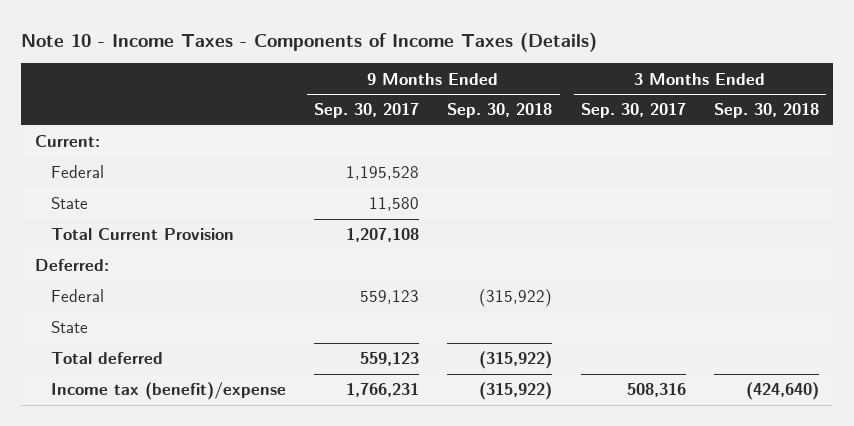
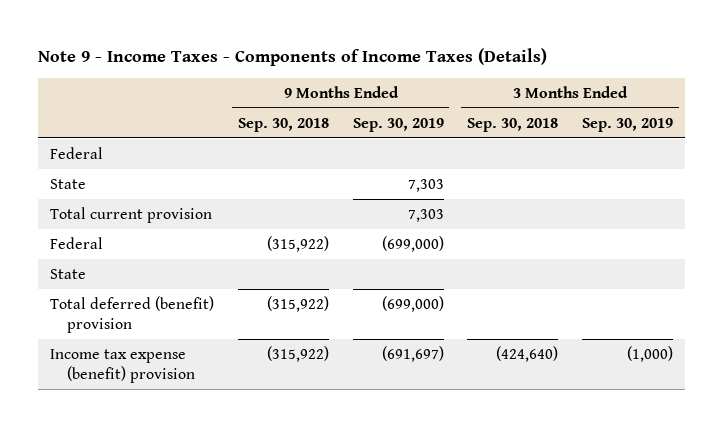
[20,31,597,52] Note 10 - Income Taxes - Components of Income Taxes (Details) -> [38,48,548,67] Note 9 - Income Taxes - Components of Income Taxes (Details)
[314,103,420,119] Sep. 30, 2017 -> none
[580,103,686,119] Sep. 30, 2017 -> none
none -> [352,117,444,132] Sep. 30, 2019
none -> [582,117,674,132] Sep. 30, 2019
[34,135,100,148] Current: -> none
[34,259,109,272] Deferred: -> none
[50,228,234,241] Total Current Provision -> [49,206,212,223] Total current provision
[50,352,163,365] Total deferred -> [49,295,214,334] Total deferred (benefit) provision
[50,382,286,401] Income tax (benefit)/expense -> [49,348,196,384] Income tax expense (benefit) provision

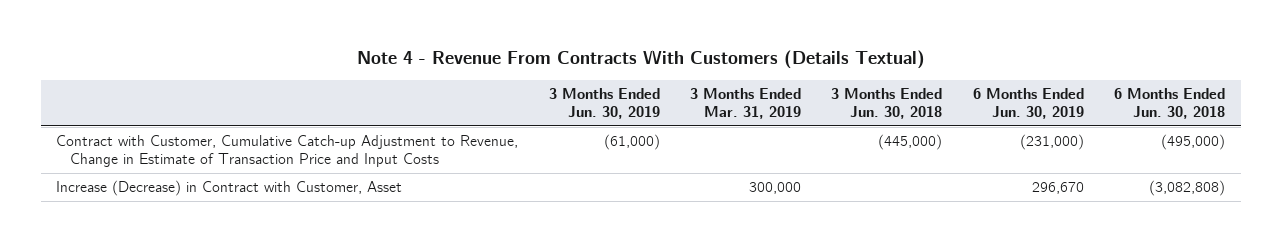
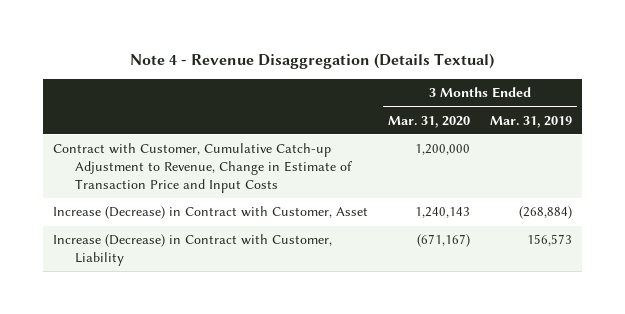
[356,49,925,70] Note 4 - Revenue From Contracts With Customers (Details Textual) -> [130,52,495,69] Note 4 - Revenue Disaggregation (Details Textual)
[548,87,660,120] 3 Months Ended Jun. 30, 2019 -> none
[831,87,943,120] 3 Months Ended Jun. 30, 2018 -> none
[972,87,1084,120] 6 Months Ended Jun. 30, 2019 -> none
[1114,87,1226,120] 6 Months Ended Jun. 30, 2018 -> none
none -> [387,115,470,128] Mar. 31, 2020
[749,182,802,195] 300,000 -> [519,206,573,220] (268,884)
none -> [52,234,332,266] Increase (Decrease) in Contract with Customer, Liability

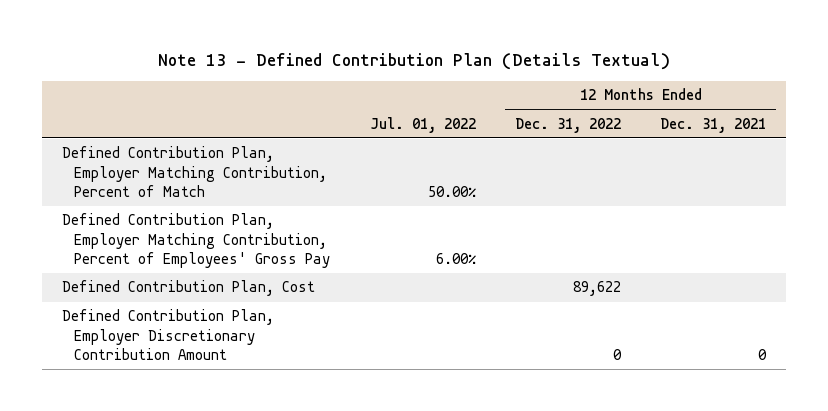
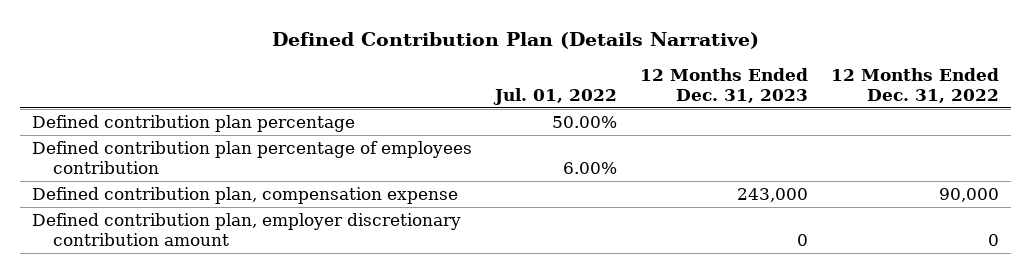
[158,52,671,70] Note 13 - Defined Contribution Plan (Details Textual) -> [271,31,759,49] Defined Contribution Plan (Details Narrative)
[660,117,767,133] Dec. 31, 2021 -> none
none -> [640,68,809,103] 12 Months Ended Dec. 31, 2023
[62,146,328,198] Defined Contribution Plan, Employer Matching Contribution, Percent of Match -> [31,115,355,133] Defined contribution plan percentage
[62,213,331,269] Defined Contribution Plan, Employer Matching Contribution, Percent of Employees' Gross Pay -> [31,141,472,174] Defined contribution plan percentage of employees contribution
[62,280,316,297] Defined Contribution Plan, Cost -> [31,187,458,205] Defined contribution plan, compensation expense
[572,281,621,297] 89,622 -> [939,188,1000,203] 90,000
[62,309,275,361] Defined Contribution Plan, Employer Discretionary Contribution Amount -> [31,213,461,246] Defined contribution plan, employer discretionary contribution amount

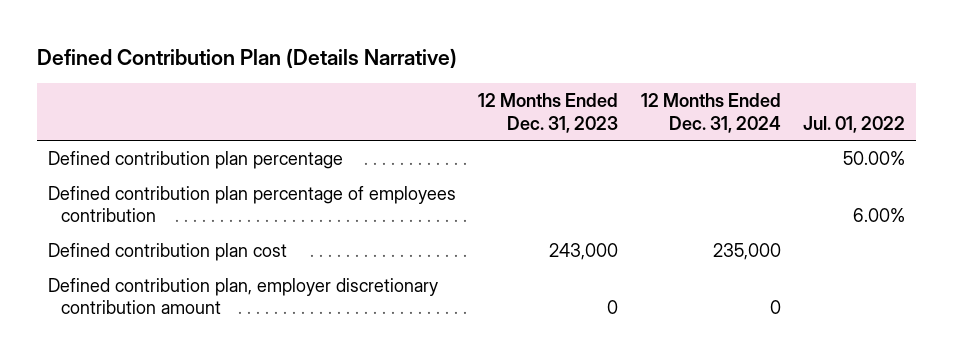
[831,68,1000,103] 12 Months Ended Dec. 31, 2022 -> none
none -> [640,93,781,133] 12 Months Ended Dec. 31, 2024
[31,187,458,205] Defined contribution plan, compensation expense -> [48,242,288,261] Defined contribution plan cost

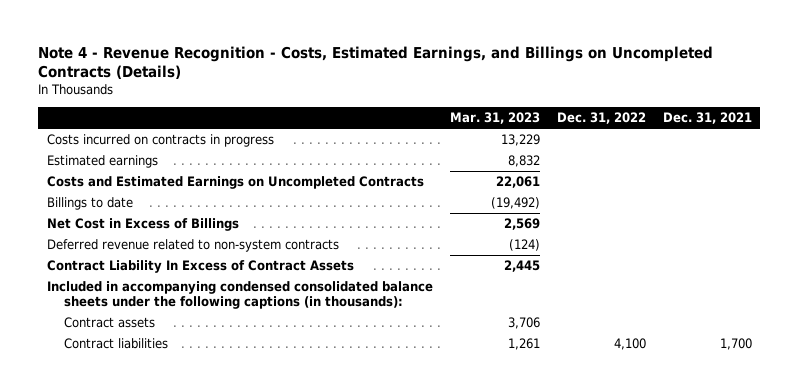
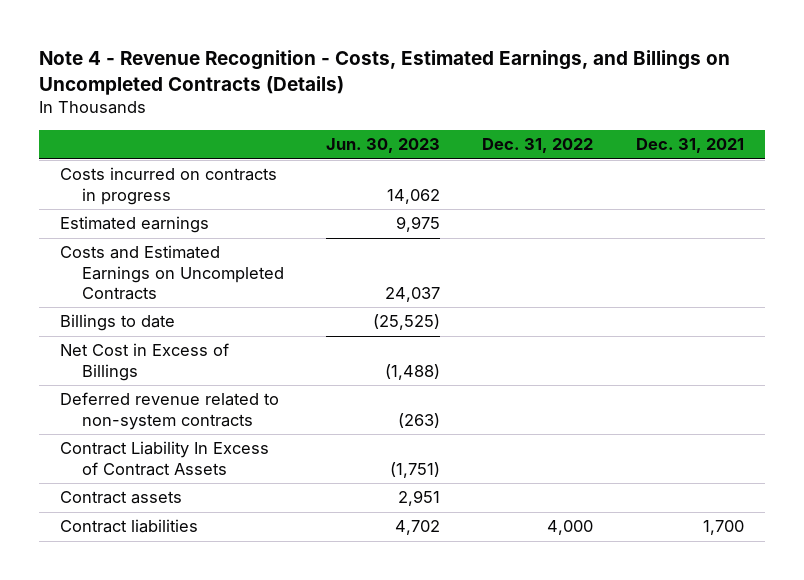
[449,112,540,125] Mar. 31, 2023 -> none
none -> [325,138,440,154] Jun. 30, 2023
[46,281,433,309] Included in accompanying condensed consolidated balance sheets under the following captions (in thousands): -> none
[613,338,646,351] 4,100 -> [547,520,594,536] 4,000

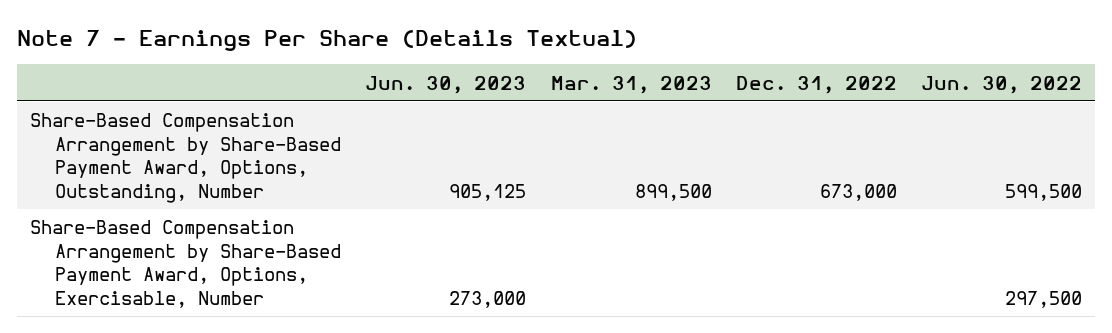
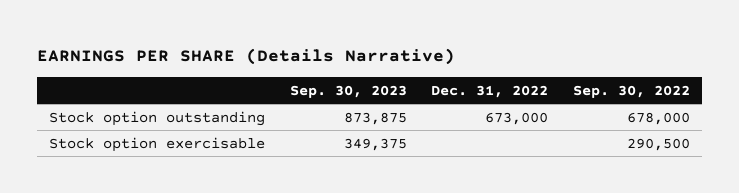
[17,30,638,52] Note 7 - Earnings Per Share (Details Textual) -> [37,48,456,66] EARNINGS PER SHARE (Details Narrative)
[365,75,527,94] Jun. 30, 2023 -> none
[550,75,712,94] Mar. 31, 2023 -> none
[921,75,1083,94] Jun. 30, 2022 -> none
none -> [289,84,407,98] Sep. 30, 2023
none -> [572,84,690,98] Sep. 30, 2022
[29,113,342,203] Share-Based Compensation Arrangement by Share-Based Payment Award, Options, Outstanding, Number -> [49,110,266,126] Stock option outstanding
[29,220,342,308] Share-Based Compensation Arrangement by Share-Based Payment Award, Options, Exercisable, Number -> [49,136,266,152] Stock option exercisable

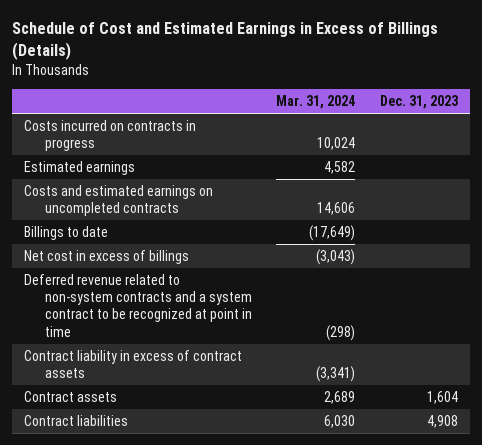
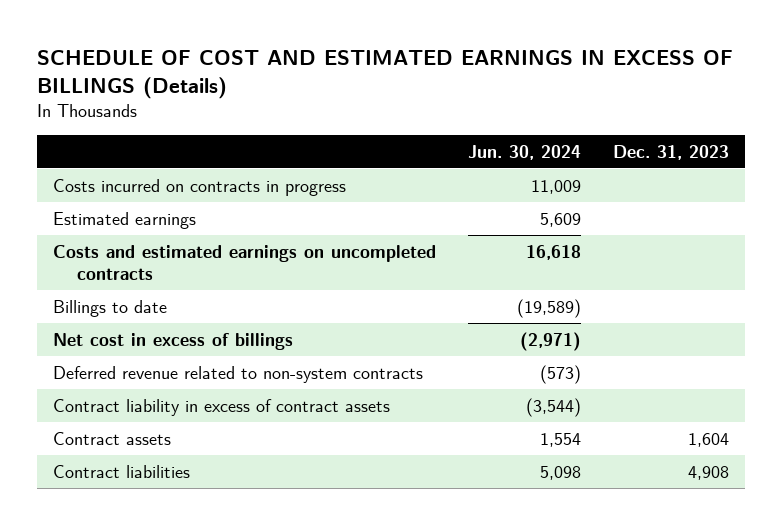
[12,21,439,60] Schedule of Cost and Estimated Earnings in Excess of Billings (Details) -> [36,48,733,99] SCHEDULE OF COST AND ESTIMATED EARNINGS IN EXCESS OF BILLINGS (Details)
[276,95,356,110] Mar. 31, 2024 -> none
none -> [467,144,581,160] Jun. 30, 2024
[24,274,253,337] Deferred revenue related to non-system contracts and a system contract to be recognized at point in time -> [52,365,423,383] Deferred revenue related to non-system contracts

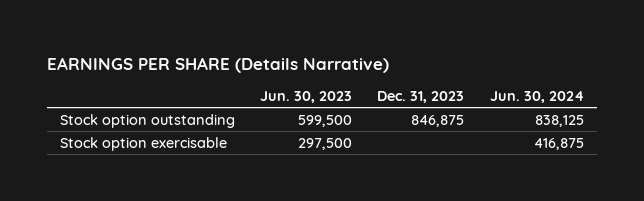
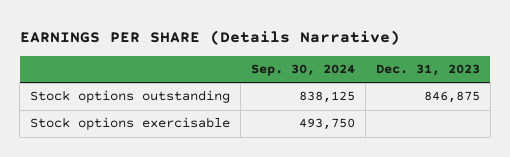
[260,90,353,103] Jun. 30, 2023 -> none
[489,90,584,103] Jun. 30, 2024 -> none
none -> [250,64,355,77] Sep. 30, 2024
[59,113,235,128] Stock option outstanding -> [30,90,231,104] Stock options outstanding
[59,136,227,151] Stock option exercisable -> [30,117,231,131] Stock options exercisable

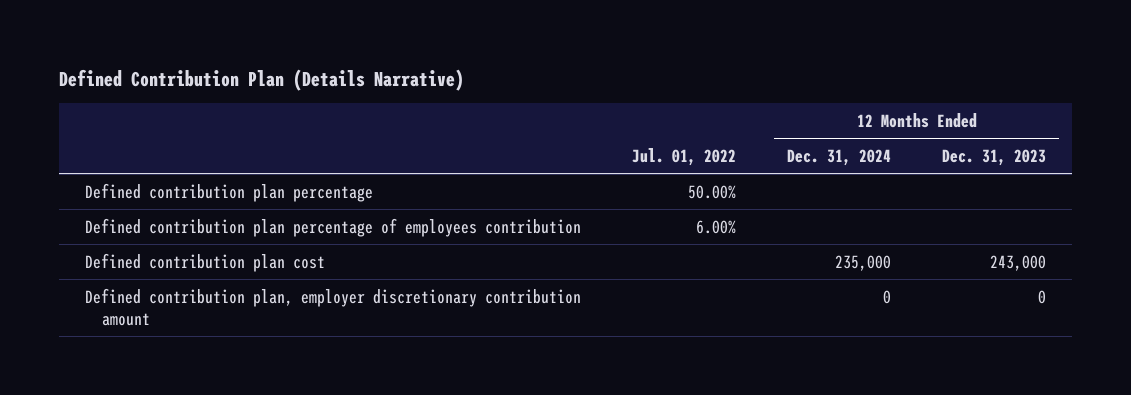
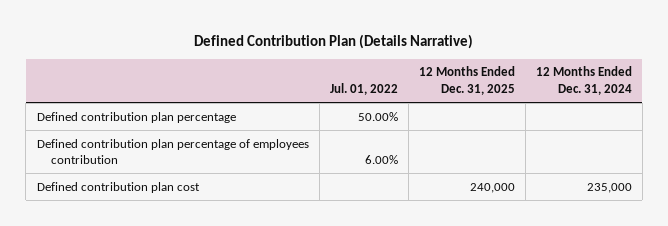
[942,148,1047,166] Dec. 31, 2023 -> none
none -> [418,66,515,95] 12 Months Ended Dec. 31, 2025
[84,287,581,326] Defined contribution plan, employer discretionary contribution amount -> none

